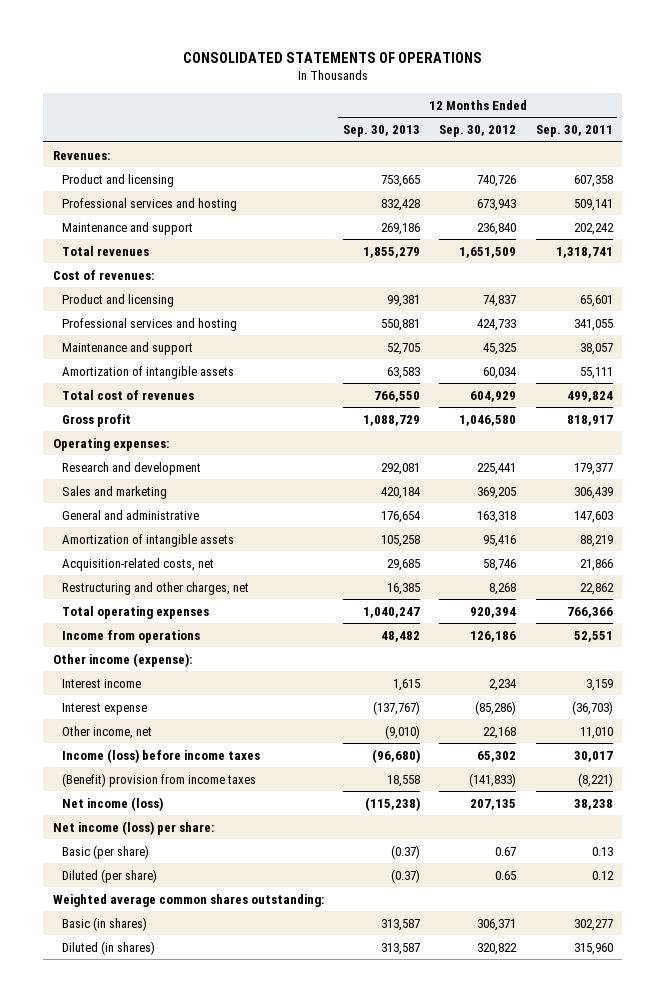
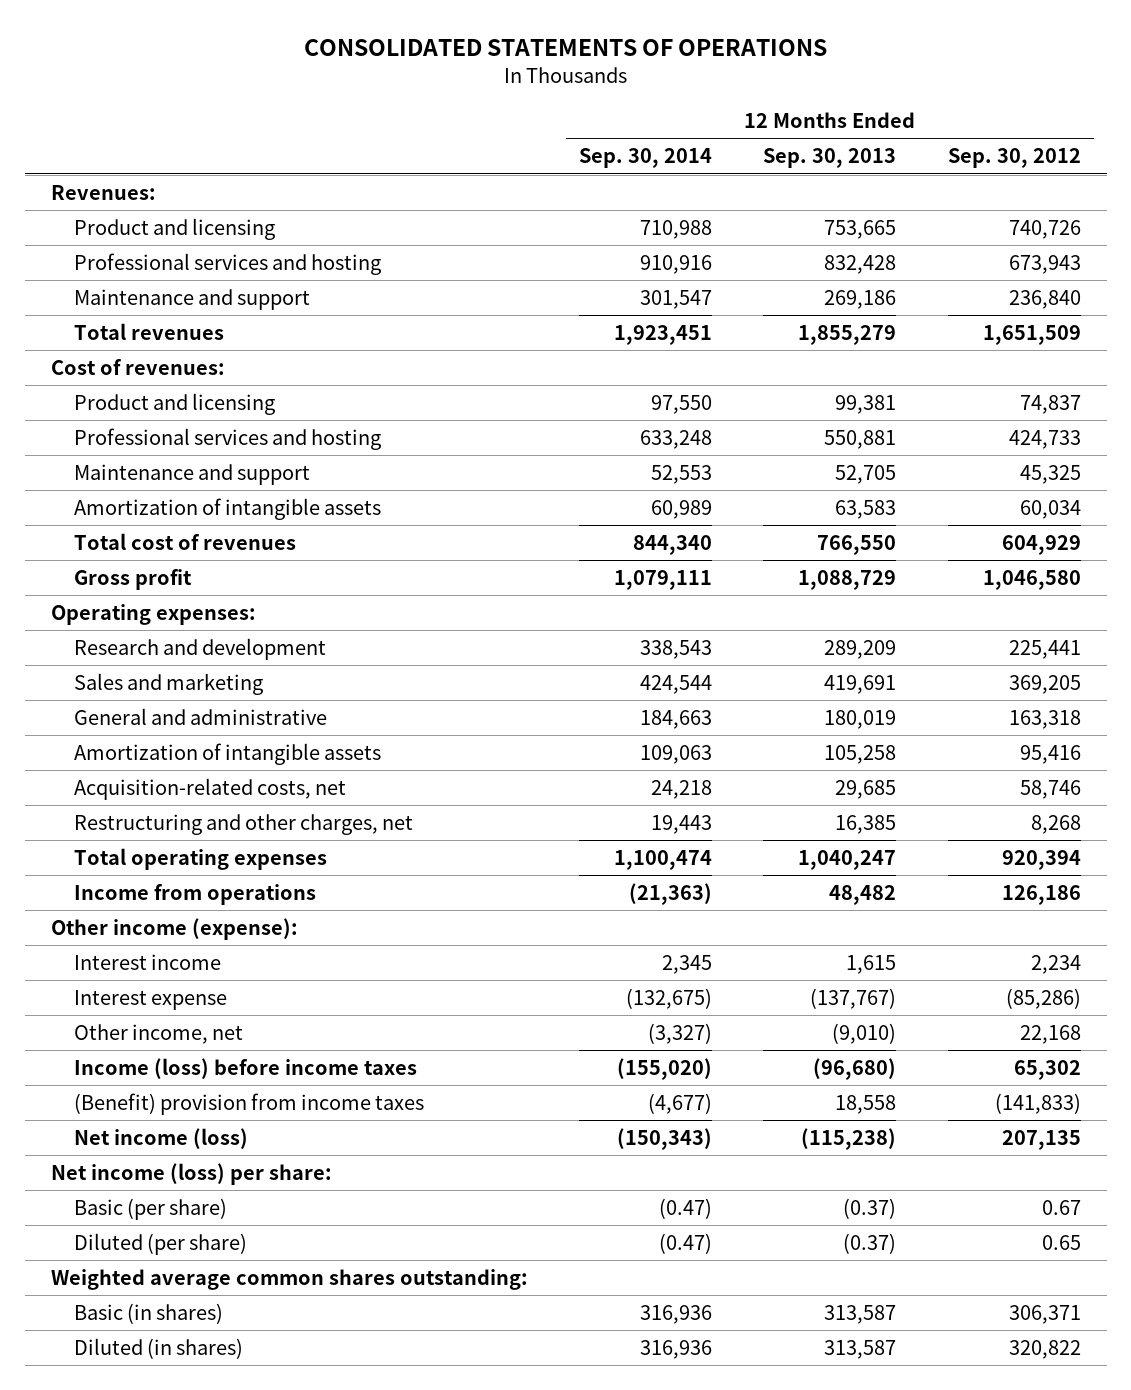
[535,124,613,137] Sep. 30, 2011 -> none
none -> [578,148,712,169] Sep. 30, 2014
[380,462,420,475] 292,081 -> [824,639,897,659] 289,209
[380,486,421,499] 420,184 -> [824,674,897,694] 419,691
[380,510,421,523] 176,654 -> [824,709,897,729] 180,019

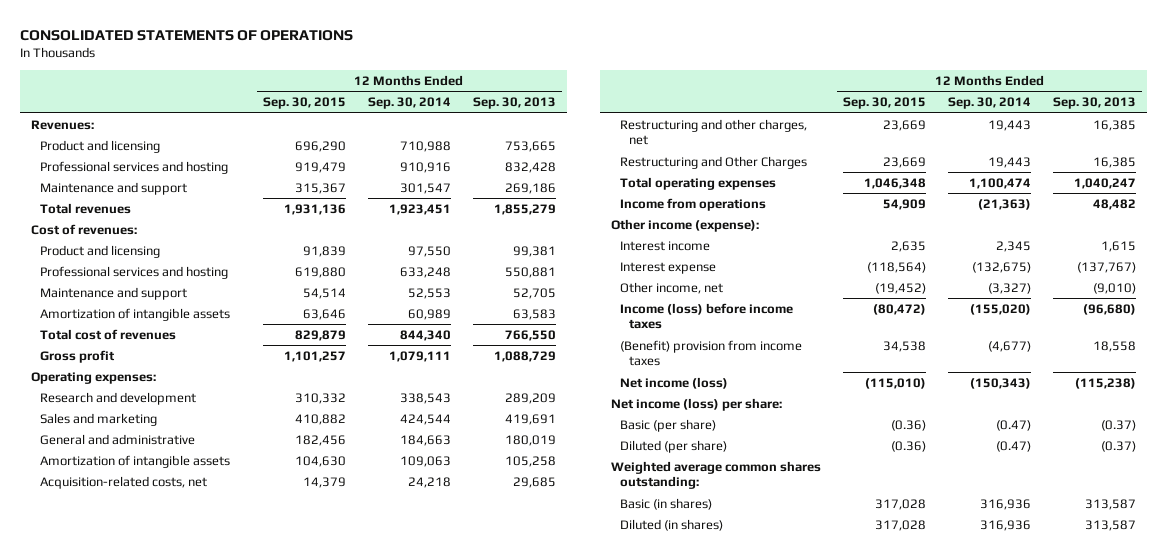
[947,148,1081,169] Sep. 30, 2012 -> none
none -> [262,97,346,110] Sep. 30, 2015
none -> [620,155,808,169] Restructuring and Other Charges

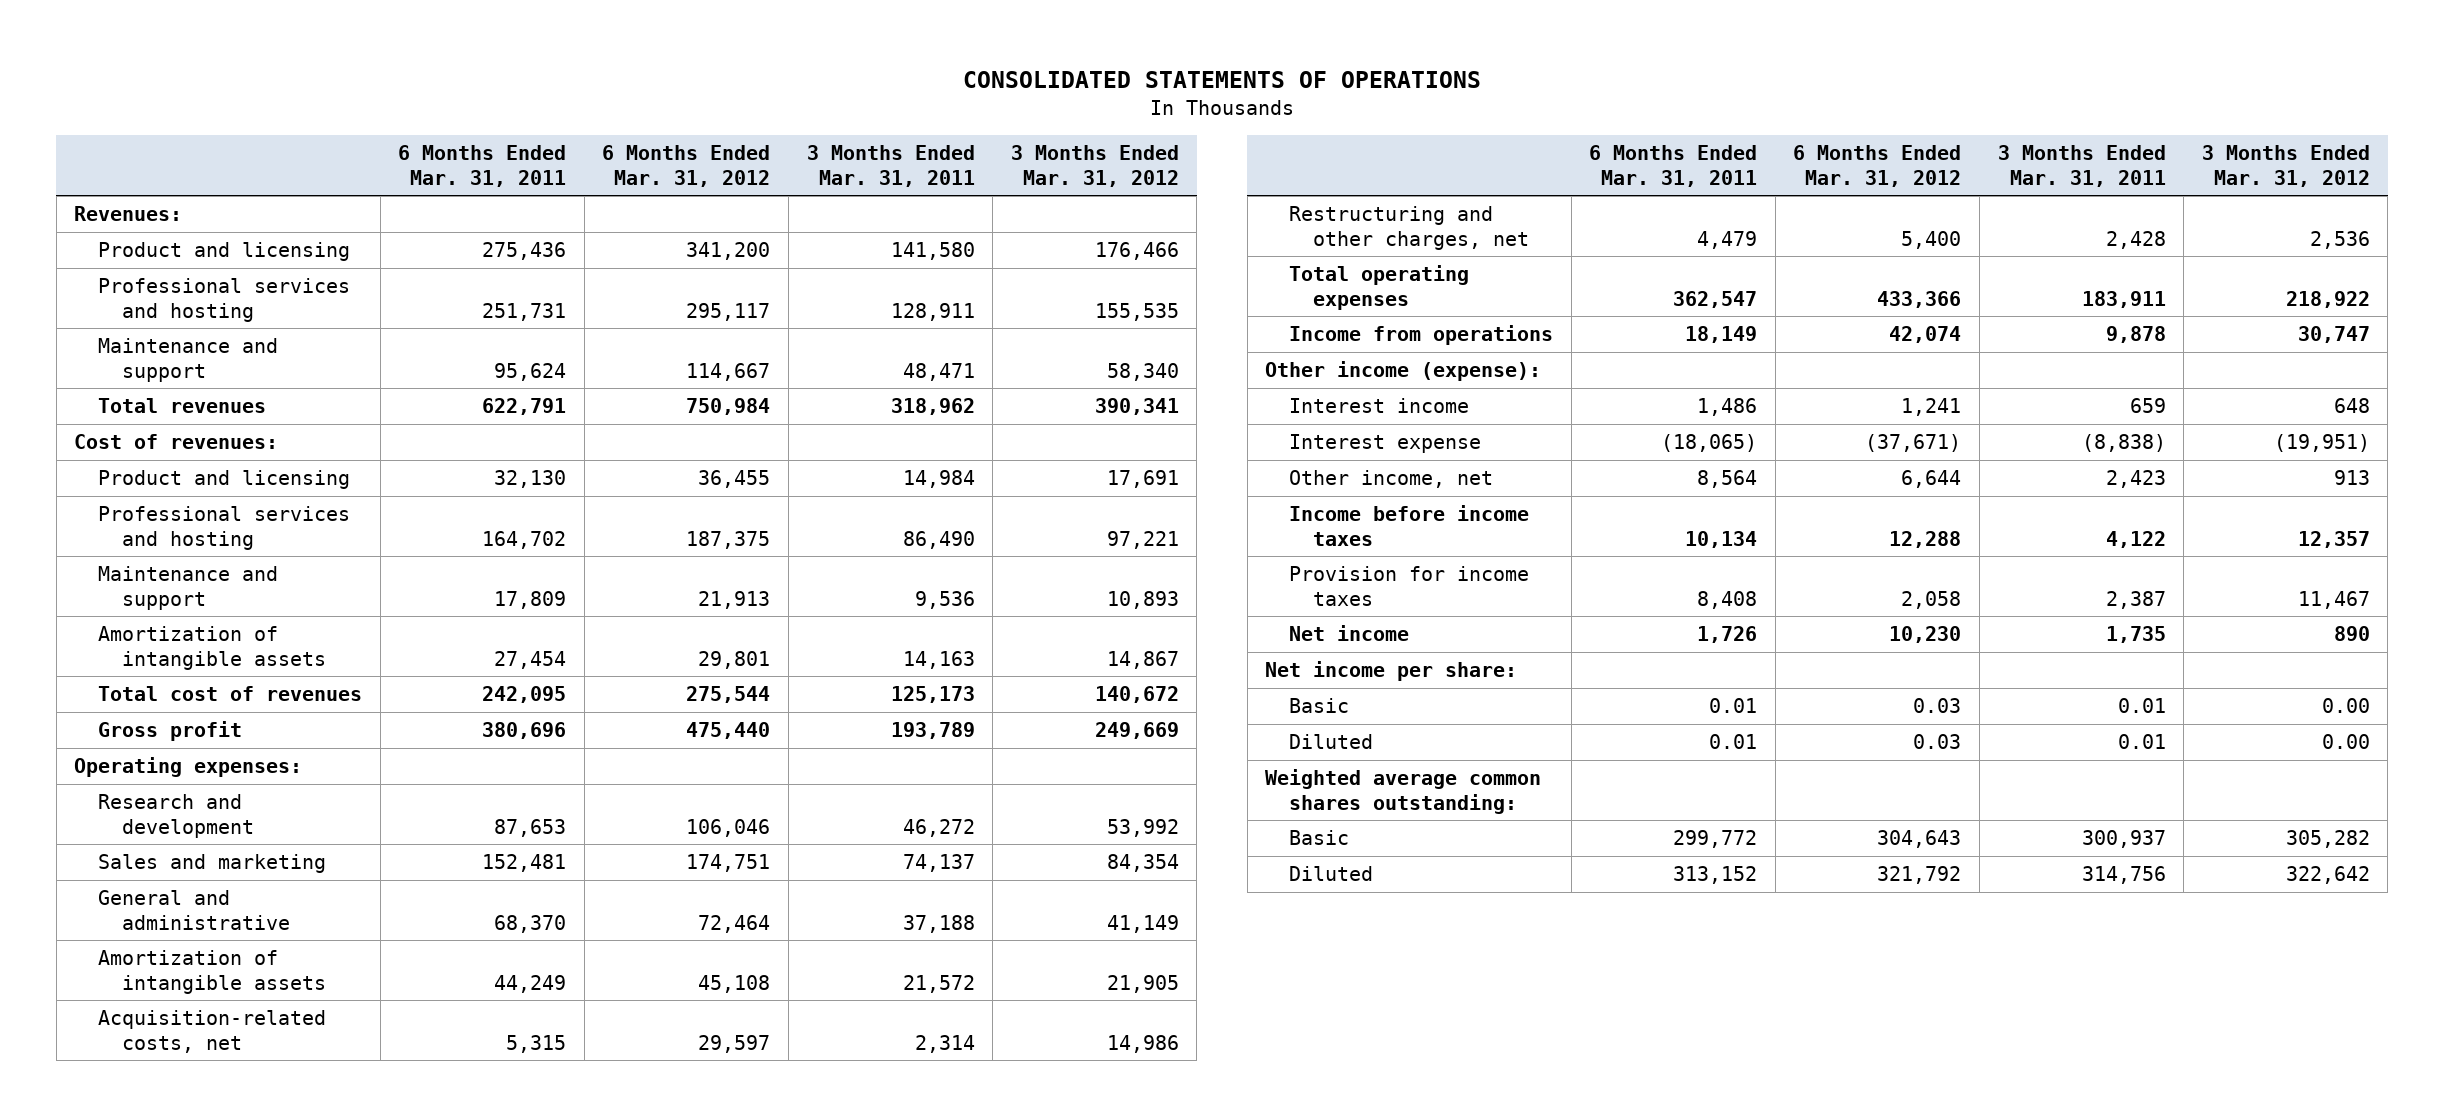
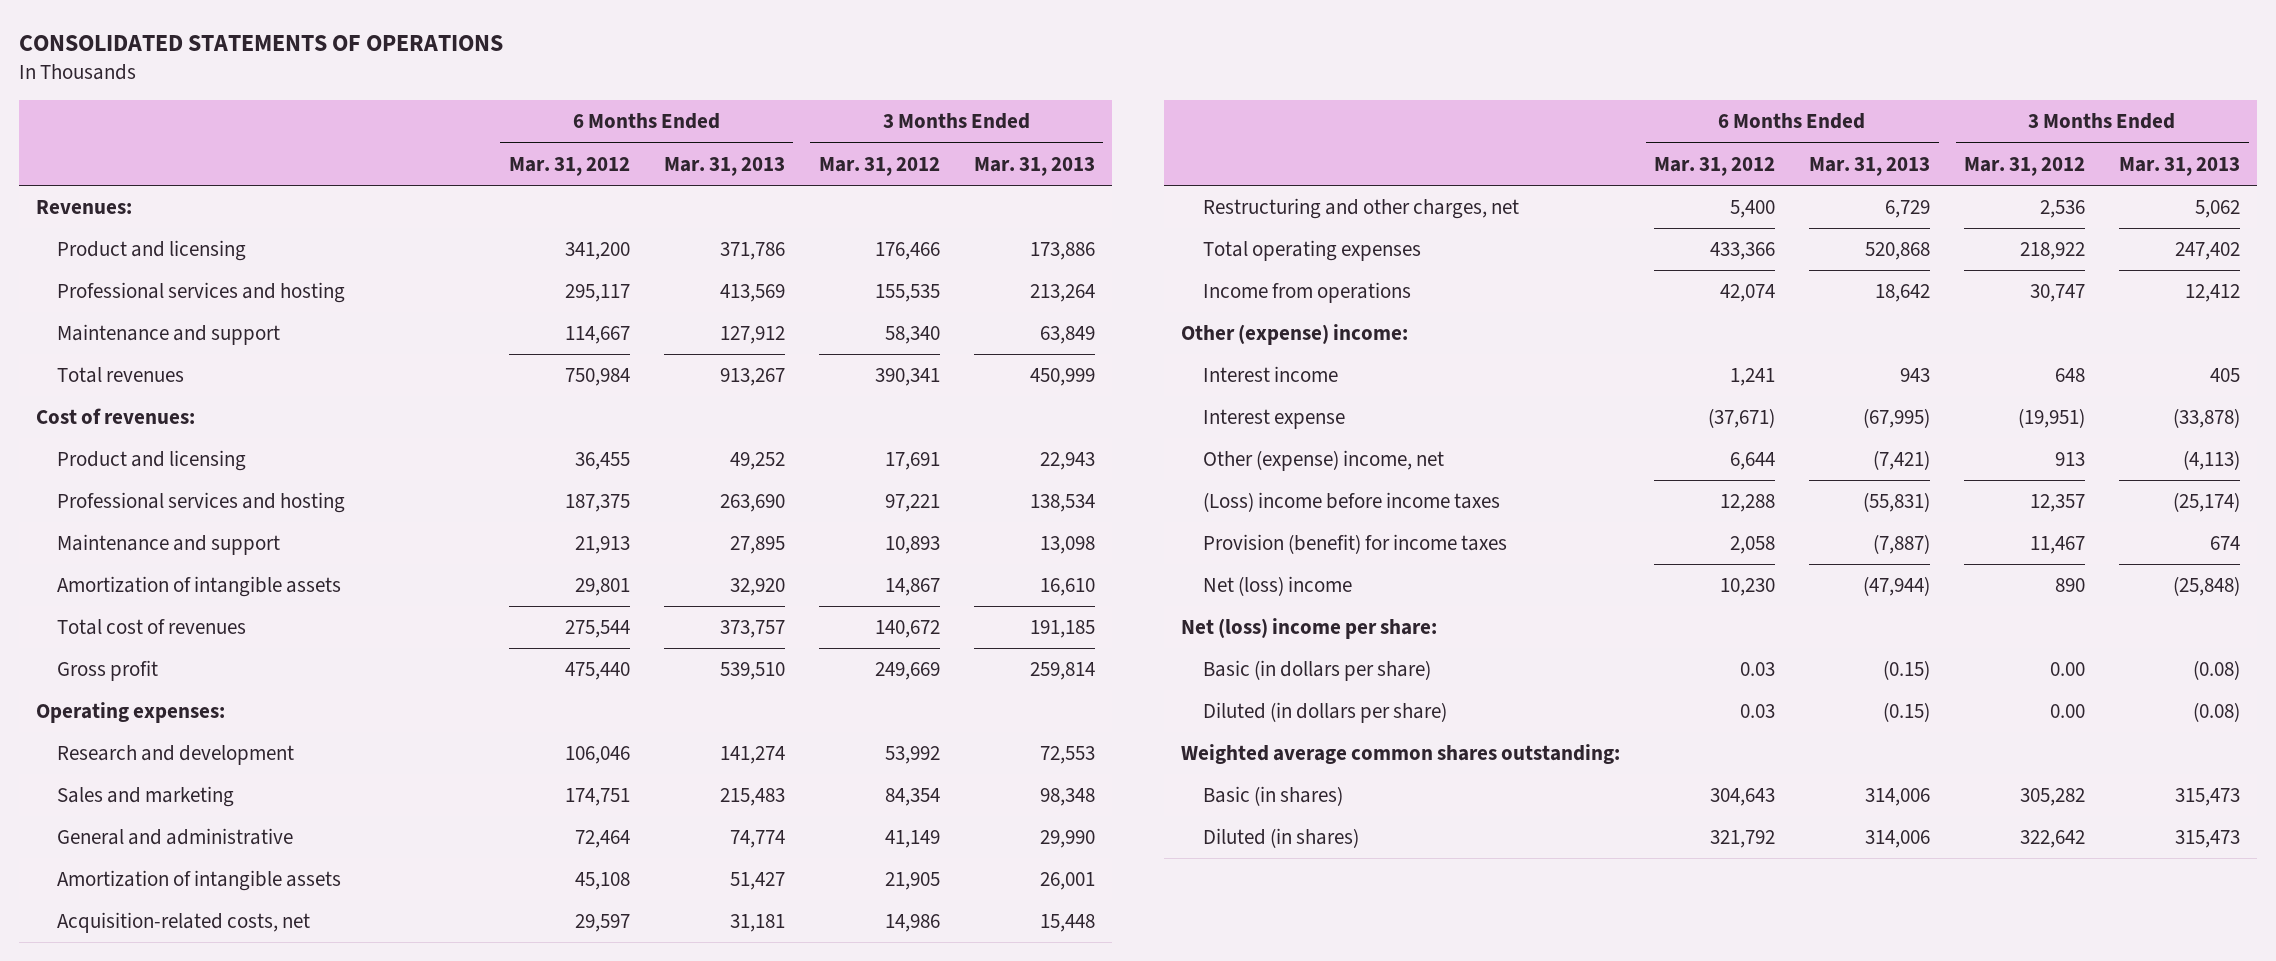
[398,145,567,187] 6 Months Ended Mar. 31, 2011 -> none
[806,145,975,187] 3 Months Ended Mar. 31, 2011 -> none
none -> [663,156,785,176] Mar. 31, 2013
none -> [973,156,1095,176] Mar. 31, 2013
[1265,361,1542,382] Other income (expense): -> [1181,324,1409,346] Other (expense) income:
[1288,470,1493,489] Other income, net -> [1202,450,1444,472] Other (expense) income, net
[1288,505,1529,546] Income before income taxes -> [1202,492,1500,513] (Loss) income before income taxes
[1288,566,1529,606] Provision for income taxes -> [1202,534,1507,555] Provision (benefit) for income taxes
[1288,625,1409,642] Net income -> [1202,576,1352,597] Net (loss) income
[1265,661,1518,682] Net income per share: -> [1181,618,1438,640] Net (loss) income per share:
[1288,698,1349,714] Basic -> [1202,660,1431,682] Basic (in dollars per share)
[1288,734,1373,750] Diluted -> [1202,702,1447,724] Diluted (in dollars per share)
[1288,830,1349,846] Basic -> [1202,786,1343,807] Basic (in shares)
[1288,866,1373,882] Diluted -> [1202,828,1359,849] Diluted (in shares)

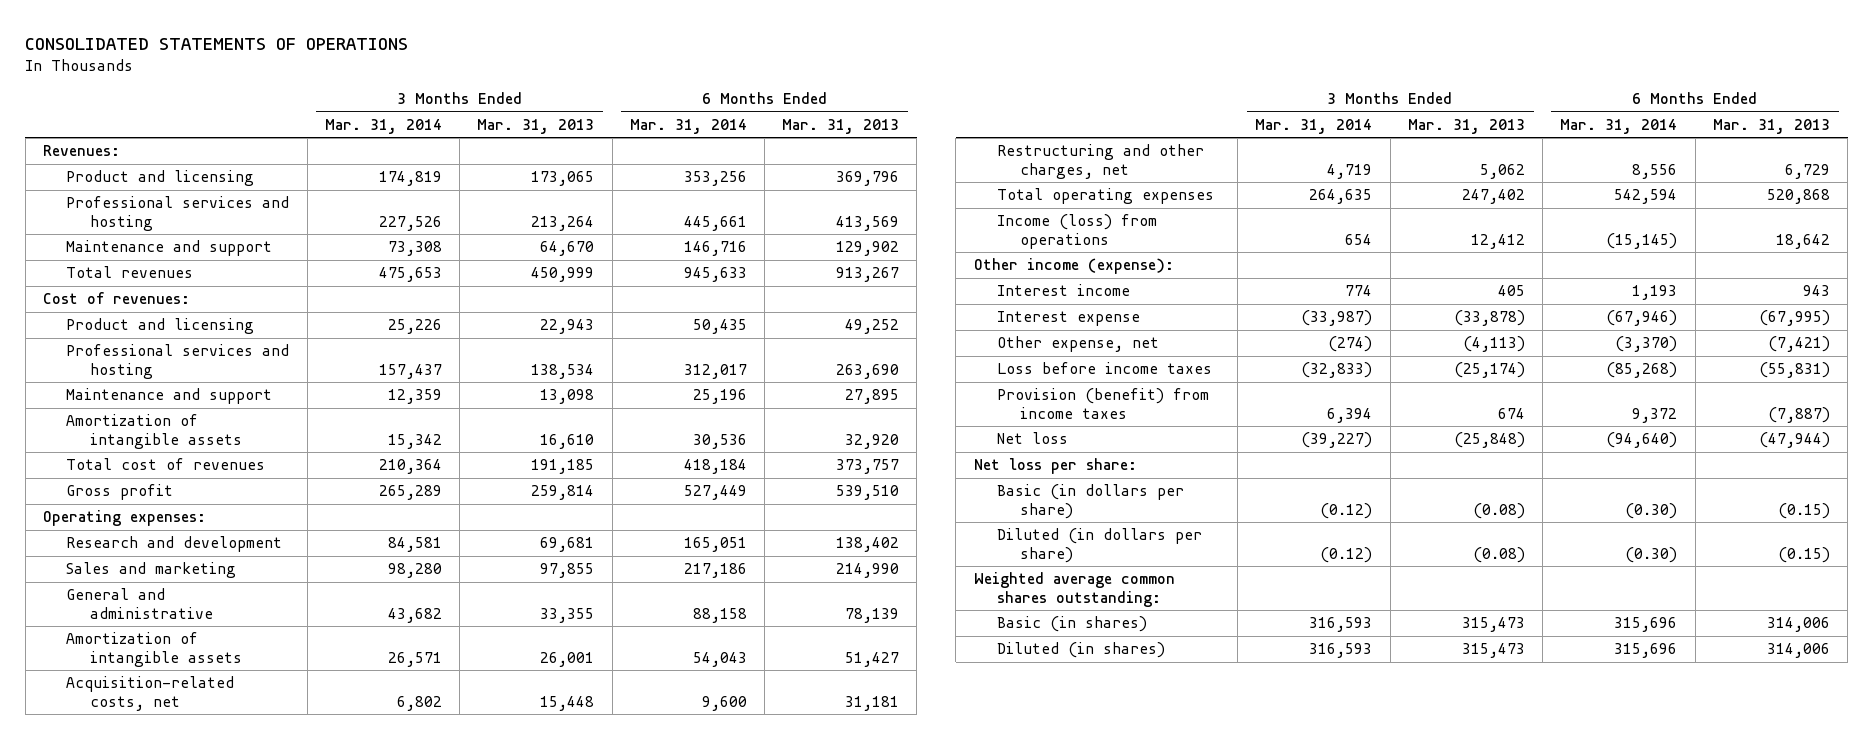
[508,156,630,176] Mar. 31, 2012 -> none
[818,156,940,176] Mar. 31, 2012 -> none
none -> [324,118,442,134] Mar. 31, 2014
none -> [629,118,747,134] Mar. 31, 2014
[719,242,785,261] 371,786 -> [836,171,900,187] 369,796
[1029,242,1095,261] 173,886 -> [531,171,595,187] 173,065
[719,326,785,345] 127,912 -> [836,241,900,257] 129,902
[1039,326,1095,345] 63,849 -> [540,241,595,257] 64,670
[719,746,785,765] 141,274 -> [836,537,900,553] 138,402
[1039,746,1095,765] 72,553 -> [540,537,595,553] 69,681
[719,788,785,807] 215,483 -> [836,563,900,579] 214,990
[1039,788,1095,807] 98,348 -> [540,563,595,579] 97,855
[729,830,785,849] 74,774 -> [845,607,900,623] 78,139
[1039,830,1095,849] 29,990 -> [540,607,595,623] 33,355
[1202,282,1411,304] Income from operations -> [996,214,1157,249] Income (loss) from operations
[1181,324,1409,346] Other (expense) income: -> [973,258,1174,275] Other income (expense):
[1202,450,1444,472] Other (expense) income, net -> [996,336,1159,353] Other expense, net
[1202,492,1500,513] (Loss) income before income taxes -> [996,362,1212,375] Loss before income taxes
[1202,534,1507,555] Provision (benefit) for income taxes -> [996,388,1209,419] Provision (benefit) from income taxes
[1202,576,1352,597] Net (loss) income -> [996,432,1068,445] Net loss
[1181,618,1438,640] Net (loss) income per share: -> [973,458,1137,475] Net loss per share:

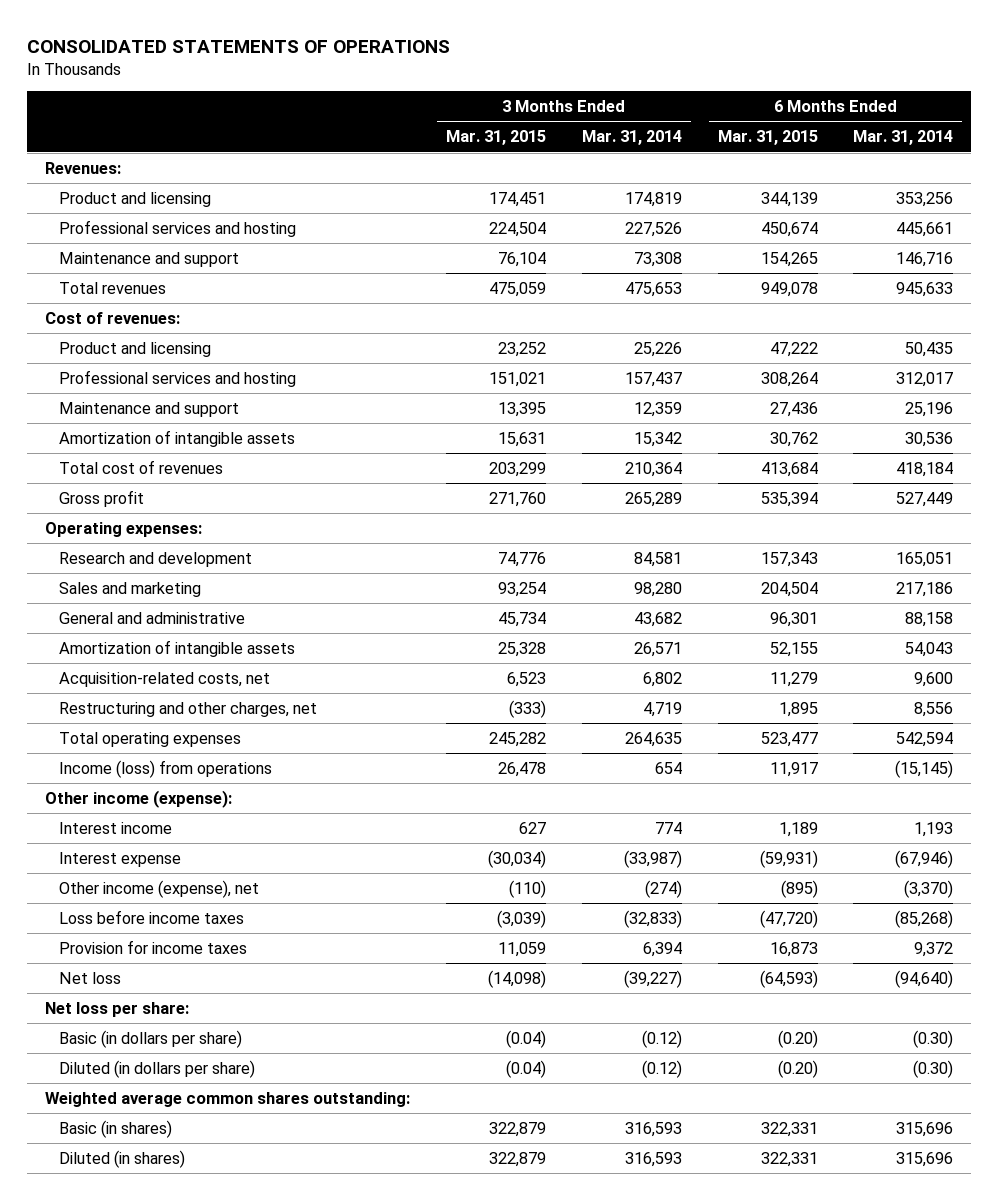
[477,118,595,134] Mar. 31, 2013 -> none
[782,118,900,134] Mar. 31, 2013 -> none
none -> [446,130,547,146] Mar. 31, 2015
none -> [717,130,818,146] Mar. 31, 2015
[996,336,1159,353] Other expense, net -> [58,879,259,898] Other income (expense), net
[996,388,1209,419] Provision (benefit) from income taxes -> [58,939,247,954] Provision for income taxes

